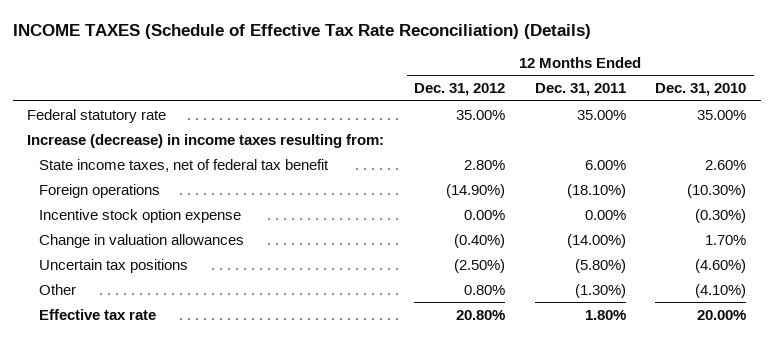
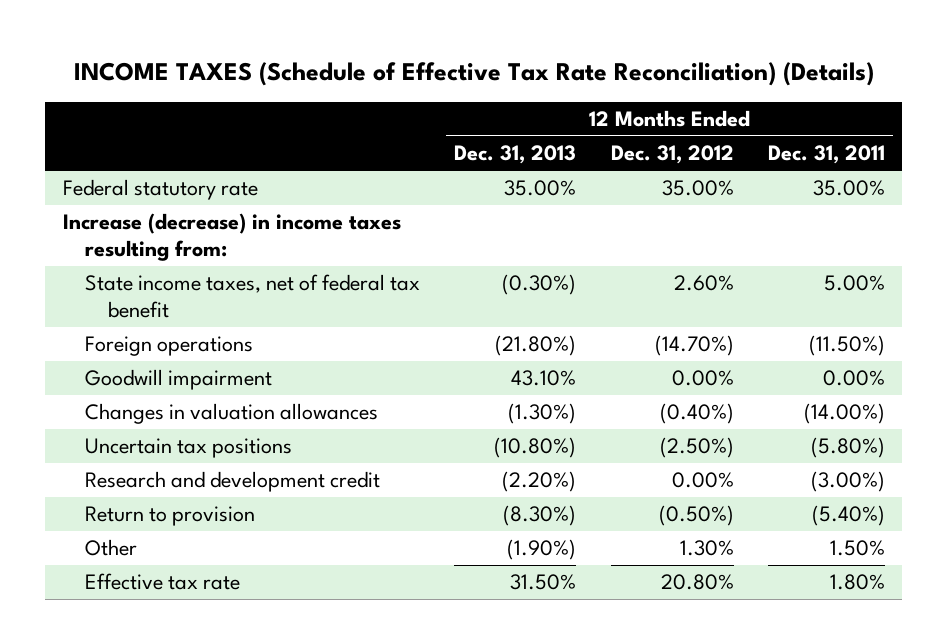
[655,83,747,97] Dec. 31, 2010 -> none
none -> [454,145,577,165] Dec. 31, 2013
[464,159,506,170] 2.80% -> [673,275,734,292] 2.60%
[584,159,626,170] 6.00% -> [823,275,885,292] 5.00%
[446,183,506,198] (14.90%) -> [654,335,734,357] (14.70%)
[566,183,626,198] (18.10%) -> [808,335,885,357] (11.50%)
[39,208,242,223] Incentive stock option expense -> [85,369,273,391] Goodwill impairment
[39,233,245,248] Change in valuation allowances -> [85,403,379,425] Changes in valuation allowances
none -> [85,471,381,493] Research and development credit
none -> [85,506,256,527] Return to provision
[464,284,506,295] 0.80% -> [679,540,734,557] 1.30%
[574,283,626,298] (1.30%) -> [829,540,885,557] 1.50%

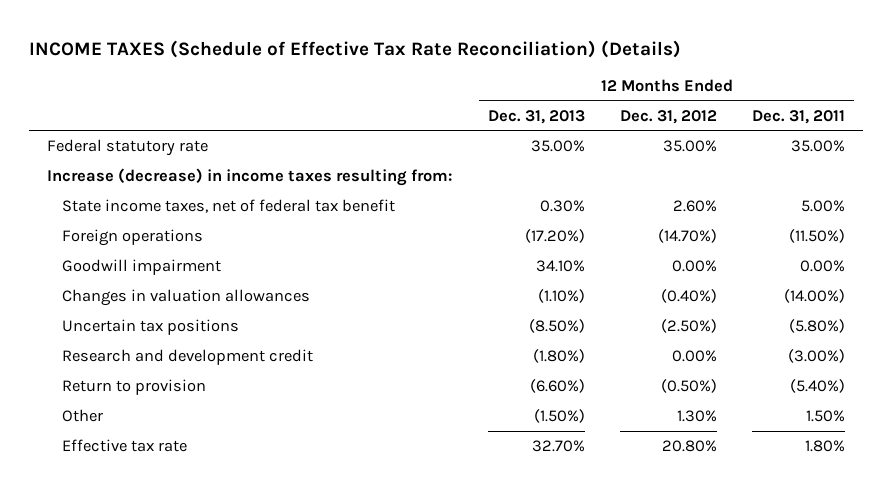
[502,274,577,296] (0.30%) -> [539,199,585,212] 0.30%
[495,335,577,357] (21.80%) -> [524,228,585,243] (17.20%)
[511,370,577,387] 43.10% -> [535,259,585,272] 34.10%
[508,403,577,425] (1.30%) -> [537,288,585,303] (1.10%)
[494,437,577,459] (10.80%) -> [528,318,585,333] (8.50%)
[502,471,577,493] (2.20%) -> [532,348,585,363] (1.80%)
[503,505,577,527] (8.30%) -> [529,378,585,393] (6.60%)
[507,539,577,561] (1.90%) -> [533,408,585,423] (1.50%)
[510,574,577,591] 31.50% -> [531,439,585,452] 32.70%

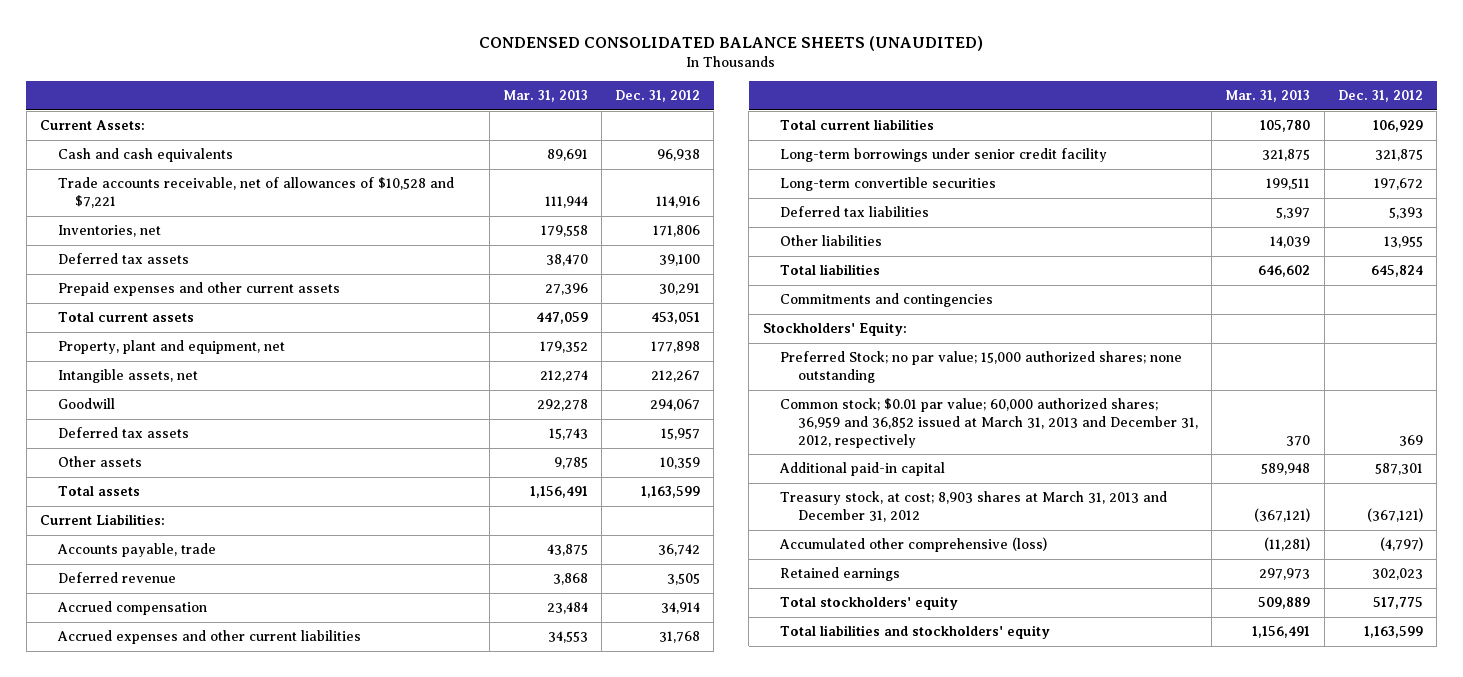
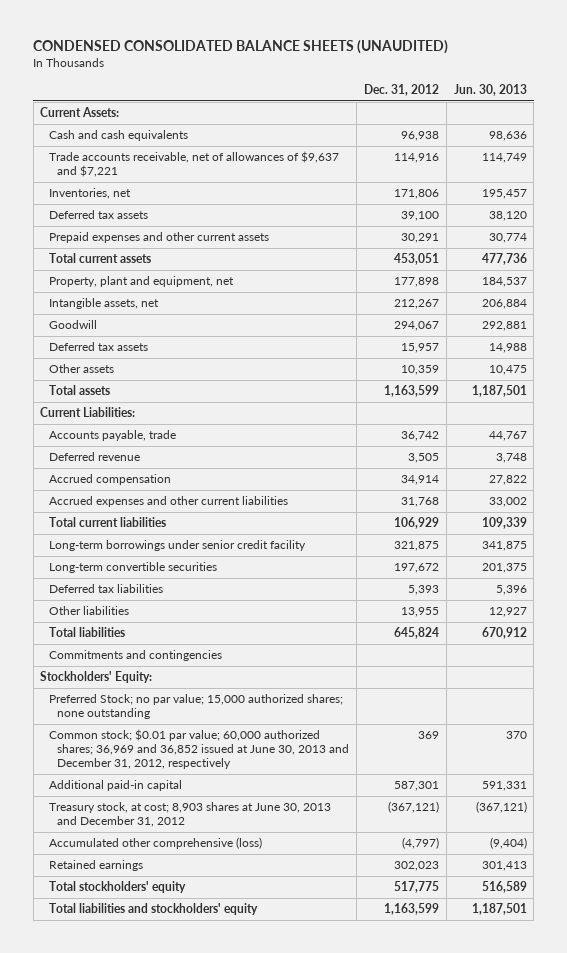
[502,90,588,103] Mar. 31, 2013 -> none
none -> [453,83,527,96] Jun. 30, 2013
[57,177,454,209] Trade accounts receivable, net of allowances of $10,528 and $7,221 -> [48,151,339,178] Trade accounts receivable, net of allowances of $9,637 and $7,221
[780,398,1199,448] Common stock; $0.01 par value; 60,000 authorized shares; 36,959 and 36,852 issued at March 31, 2013 and December 31, 2012, respectively -> [48,729,350,769] Common stock; $0.01 par value; 60,000 authorized shares; 36,969 and 36,852 issued at June 30, 2013 and December 31, 2012, respectively
[780,491,1168,523] Treasury stock, at cost; 8,903 shares at March 31, 2013 and December 31, 2012 -> [48,802,331,828] Treasury stock, at cost; 8,903 shares at June 30, 2013 and December 31, 2012

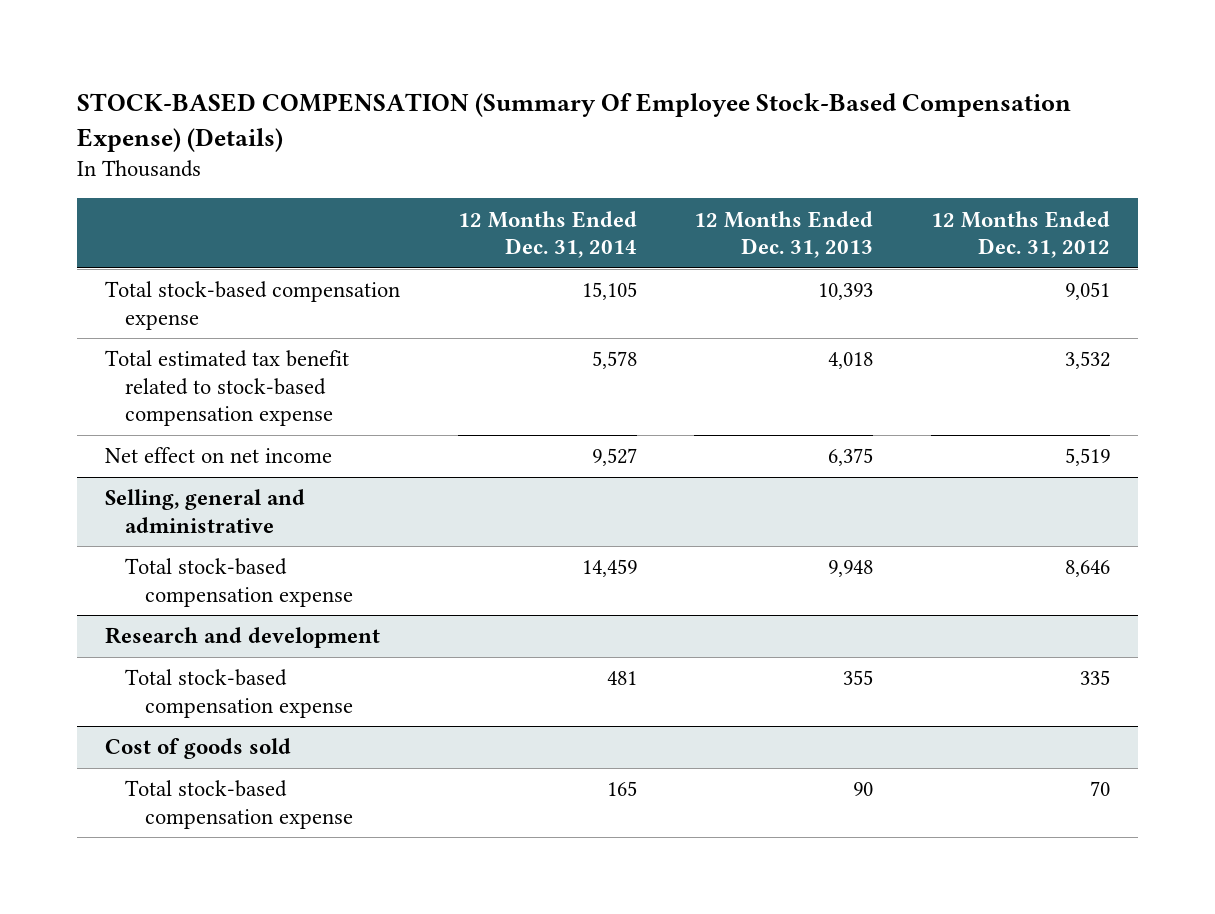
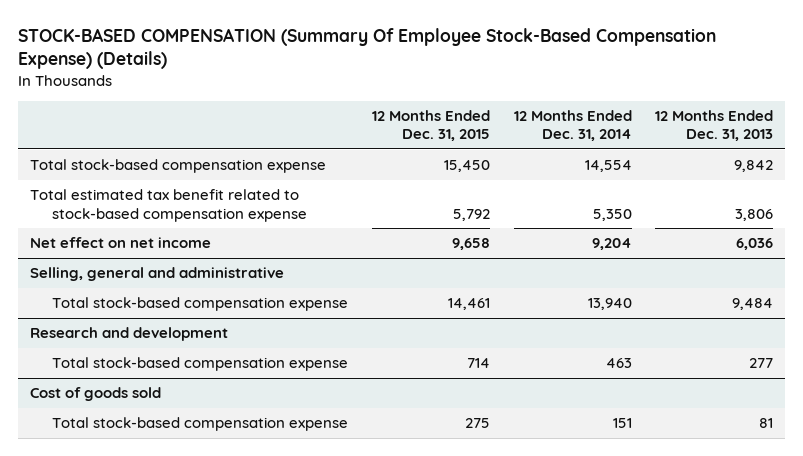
[930,210,1110,258] 12 Months Ended Dec. 31, 2012 -> none
none -> [371,109,490,142] 12 Months Ended Dec. 31, 2015
[581,282,637,301] 15,105 -> [584,160,632,173] 14,554
[818,283,874,301] 10,393 -> [734,160,774,173] 9,842
[591,351,637,370] 5,578 -> [592,208,632,221] 5,350
[828,352,874,370] 4,018 -> [735,208,774,221] 3,806
[591,448,637,467] 9,527 -> [591,238,632,251] 9,204
[828,448,874,467] 6,375 -> [736,238,774,251] 6,036
[581,559,637,578] 14,459 -> [587,298,632,311] 13,940
[828,560,874,578] 9,948 -> [732,298,774,311] 9,484
[606,671,637,686] 481 -> [605,358,632,369] 463
[843,670,874,686] 355 -> [749,358,774,369] 277
[606,781,637,797] 165 -> [612,418,632,429] 151
[853,782,874,797] 90 -> [759,418,774,429] 81

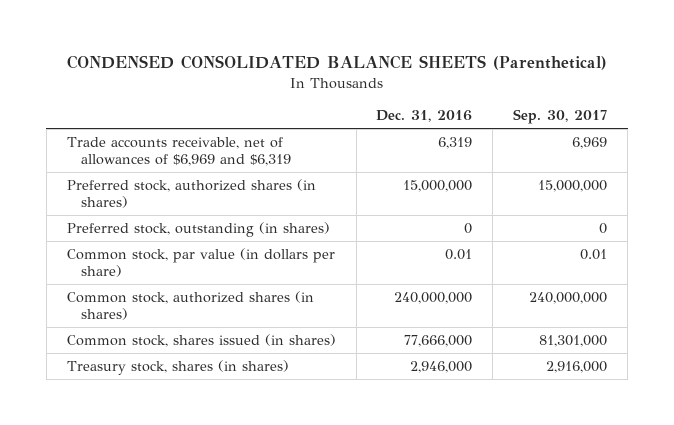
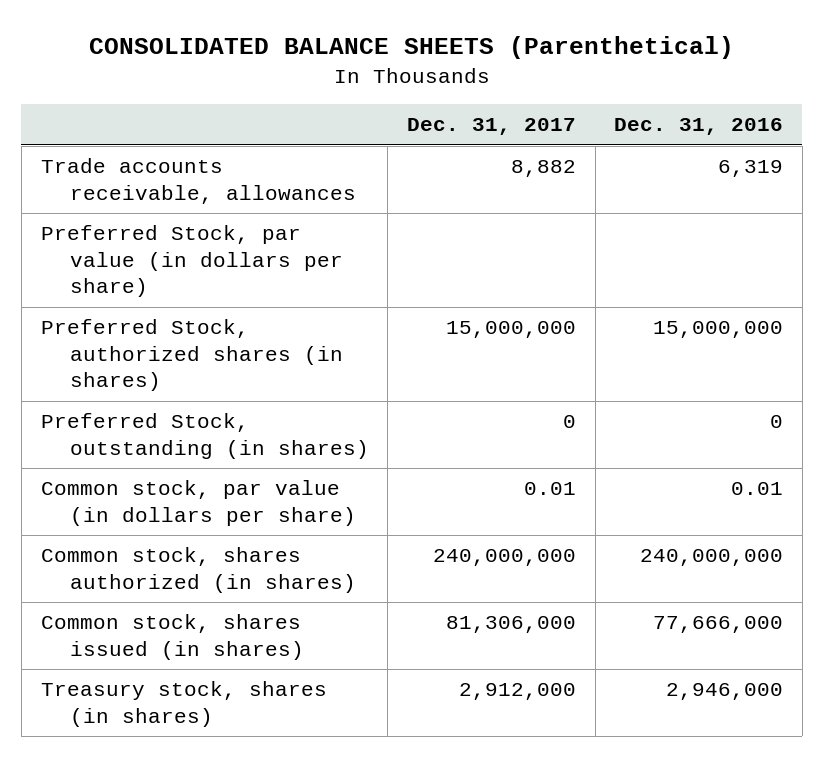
[66,55,607,71] CONDENSED CONSOLIDATED BALANCE SHEETS (Parenthetical) -> [88,36,734,60] CONSOLIDATED BALANCE SHEETS (Parenthetical)
[513,109,608,125] Sep. 30, 2017 -> none
none -> [407,118,577,136] Dec. 31, 2017
[66,136,291,166] Trade accounts receivable, net of allowances of $6,969 and $6,319 -> [40,158,356,204] Trade accounts receivable, allowances
none -> [40,225,343,298] Preferred Stock, par value (in dollars per share)
[66,178,316,208] Preferred stock, authorized shares (in shares) -> [40,319,343,392] Preferred Stock, authorized shares (in shares)
[66,221,330,237] Preferred stock, outstanding (in shares) -> [40,413,369,459] Preferred Stock, outstanding (in shares)
[66,290,314,320] Common stock, authorized shares (in shares) -> [40,547,356,593] Common stock, shares authorized (in shares)

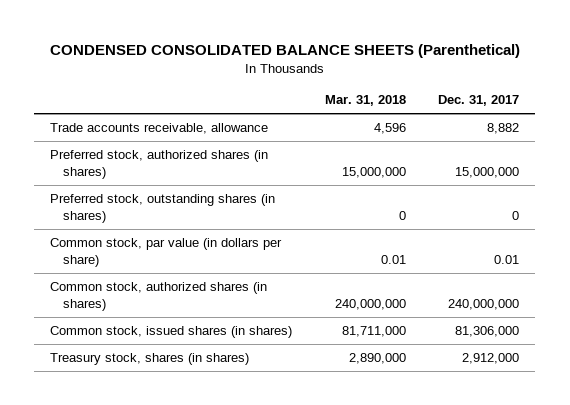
[88,36,734,60] CONSOLIDATED BALANCE SHEETS (Parenthetical) -> [49,43,520,58] CONDENSED CONSOLIDATED BALANCE SHEETS (Parenthetical)
[614,118,784,136] Dec. 31, 2016 -> none
none -> [324,95,406,107] Mar. 31, 2018
[40,225,343,298] Preferred Stock, par value (in dollars per share) -> none
[40,158,356,204] Trade accounts receivable, allowances -> [50,123,269,135] Trade accounts receivable, allowance
[40,319,343,392] Preferred Stock, authorized shares (in shares) -> [50,150,269,180] Preferred stock, authorized shares (in shares)
[40,413,369,459] Preferred Stock, outstanding (in shares) -> [50,194,276,224] Preferred stock, outstanding shares (in shares)
[40,547,356,593] Common stock, shares authorized (in shares) -> [50,282,268,312] Common stock, authorized shares (in shares)
[40,614,304,660] Common stock, shares issued (in shares) -> [50,326,293,339] Common stock, issued shares (in shares)

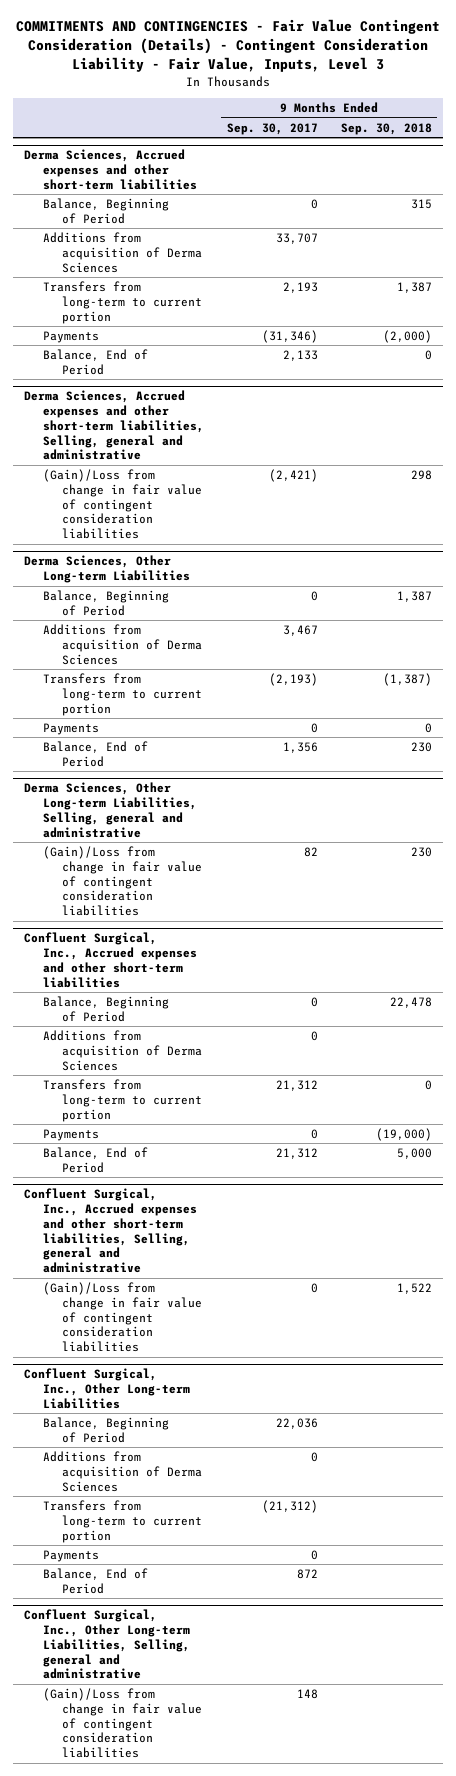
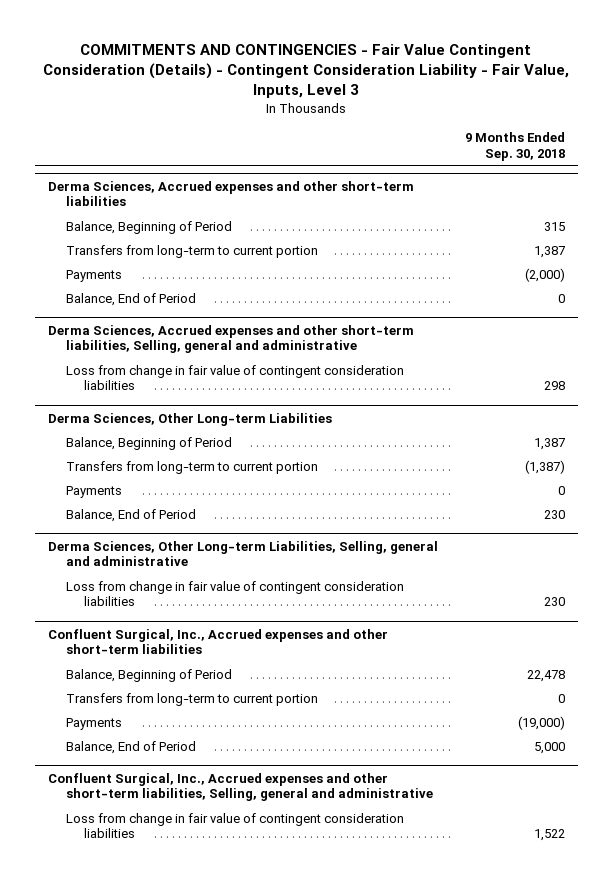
[226,122,318,135] Sep. 30, 2017 -> none
[42,232,202,273] Additions from acquisition of Derma Sciences -> none
[42,469,202,540] (Gain)/Loss from change in fair value of contingent consideration liabilities -> [65,364,404,391] Loss from change in fair value of contingent consideration liabilities
[42,624,202,665] Additions from acquisition of Derma Sciences -> none
[42,846,202,917] (Gain)/Loss from change in fair value of contingent consideration liabilities -> [65,580,404,607] Loss from change in fair value of contingent consideration liabilities
[42,1030,202,1071] Additions from acquisition of Derma Sciences -> none
[23,1368,190,1409] Confluent Surgical, Inc., Other Long-term Liabilities -> none
[42,1417,169,1443] Balance, Beginning of Period -> none
[42,1451,202,1492] Additions from acquisition of Derma Sciences -> none
[42,1500,202,1543] Transfers from long-term to current portion -> none
[42,1550,99,1563] Payments -> none
[42,1568,148,1594] Balance, End of Period -> none
[23,1609,190,1680] Confluent Surgical, Inc., Other Long-term Liabilities, Selling, general and administrative -> none
[42,1688,202,1759] (Gain)/Loss from change in fair value of contingent consideration liabilities -> none
[42,1282,202,1353] (Gain)/Loss from change in fair value of contingent consideration liabilities -> [65,812,404,839] Loss from change in fair value of contingent consideration liabilities

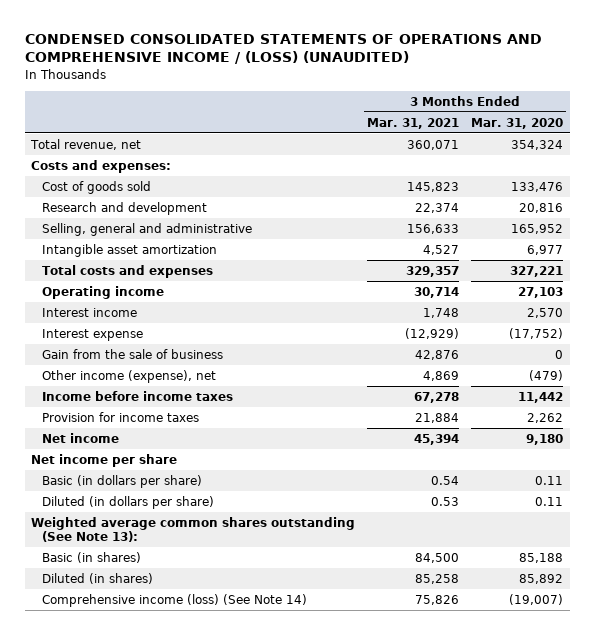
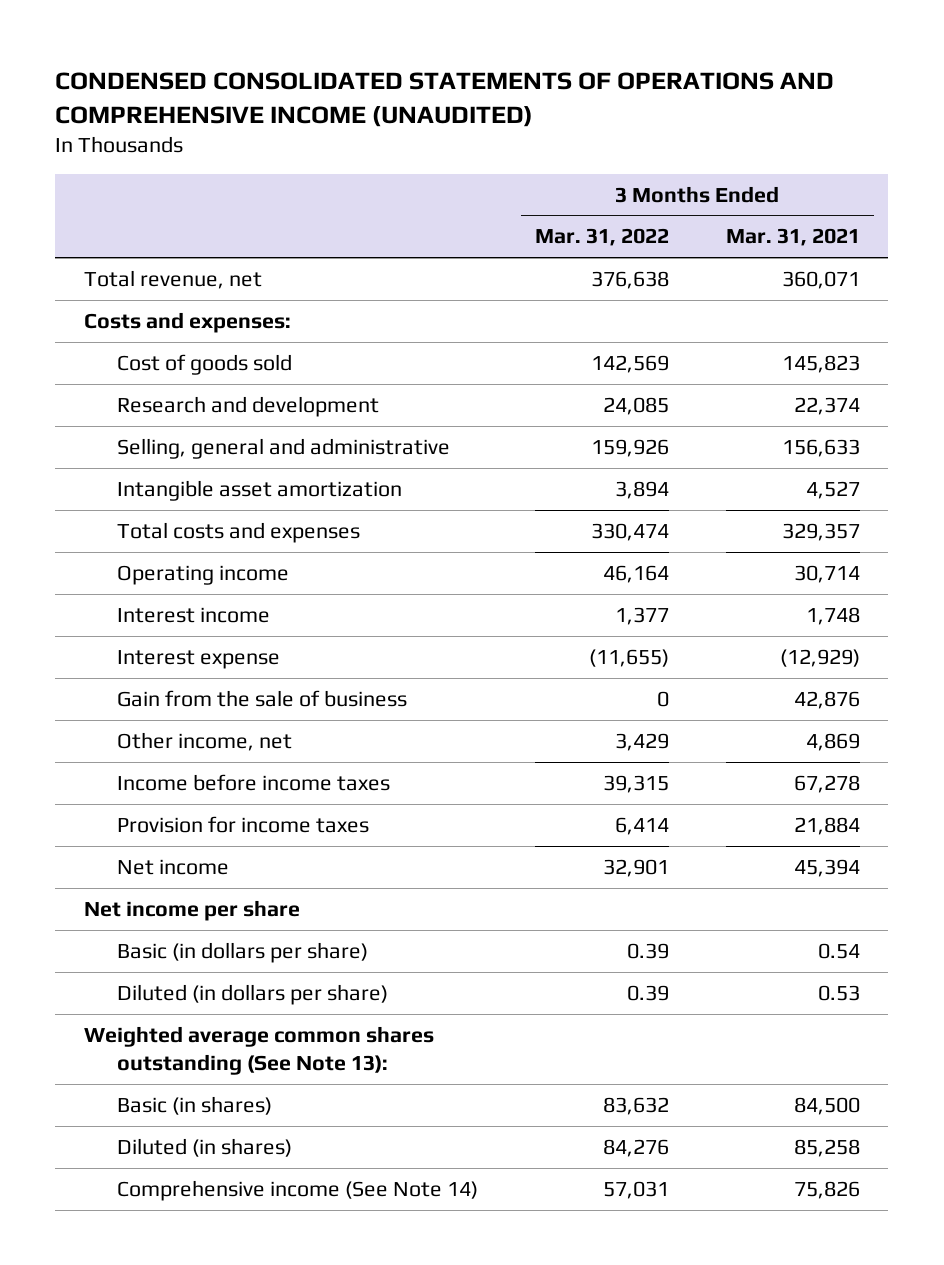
[24,33,542,65] CONDENSED CONSOLIDATED STATEMENTS OF OPERATIONS AND COMPREHENSIVE INCOME / (LOSS) (UNAUDITED) -> [55,72,835,127] CONDENSED CONSOLIDATED STATEMENTS OF OPERATIONS AND COMPREHENSIVE INCOME (UNAUDITED)
[471,117,564,129] Mar. 31, 2020 -> none
none -> [535,228,670,247] Mar. 31, 2022
[41,369,216,383] Other income (expense), net -> [117,731,293,751] Other income, net
[41,593,307,607] Comprehensive income (loss) (See Note 14) -> [117,1179,479,1201] Comprehensive income (See Note 14)

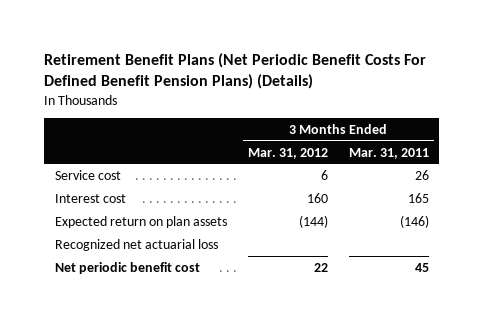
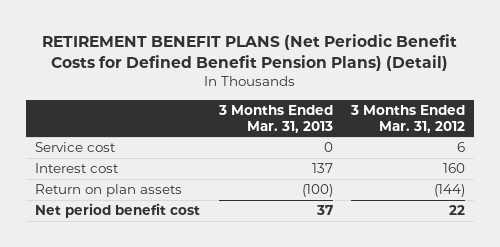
[44,53,427,90] Retirement Benefit Plans (Net Periodic Benefit Costs For Defined Benefit Pension Plans) (Details) -> [42,34,458,72] RETIREMENT BENEFIT PLANS (Net Periodic Benefit Costs for Defined Benefit Pension Plans) (Detail)
[348,147,429,159] Mar. 31, 2011 -> none
none -> [217,104,333,133] 3 Months Ended Mar. 31, 2013
[54,238,218,251] Recognized net actuarial loss -> none
[54,215,227,228] Expected return on plan assets -> [35,184,183,198] Return on plan assets
[54,261,200,274] Net periodic benefit cost -> [35,203,201,219] Net period benefit cost

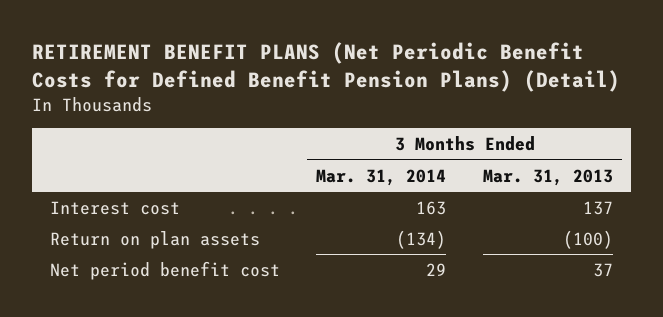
[349,104,465,133] 3 Months Ended Mar. 31, 2012 -> none
none -> [316,168,447,186] Mar. 31, 2014
[35,142,117,153] Service cost -> none

